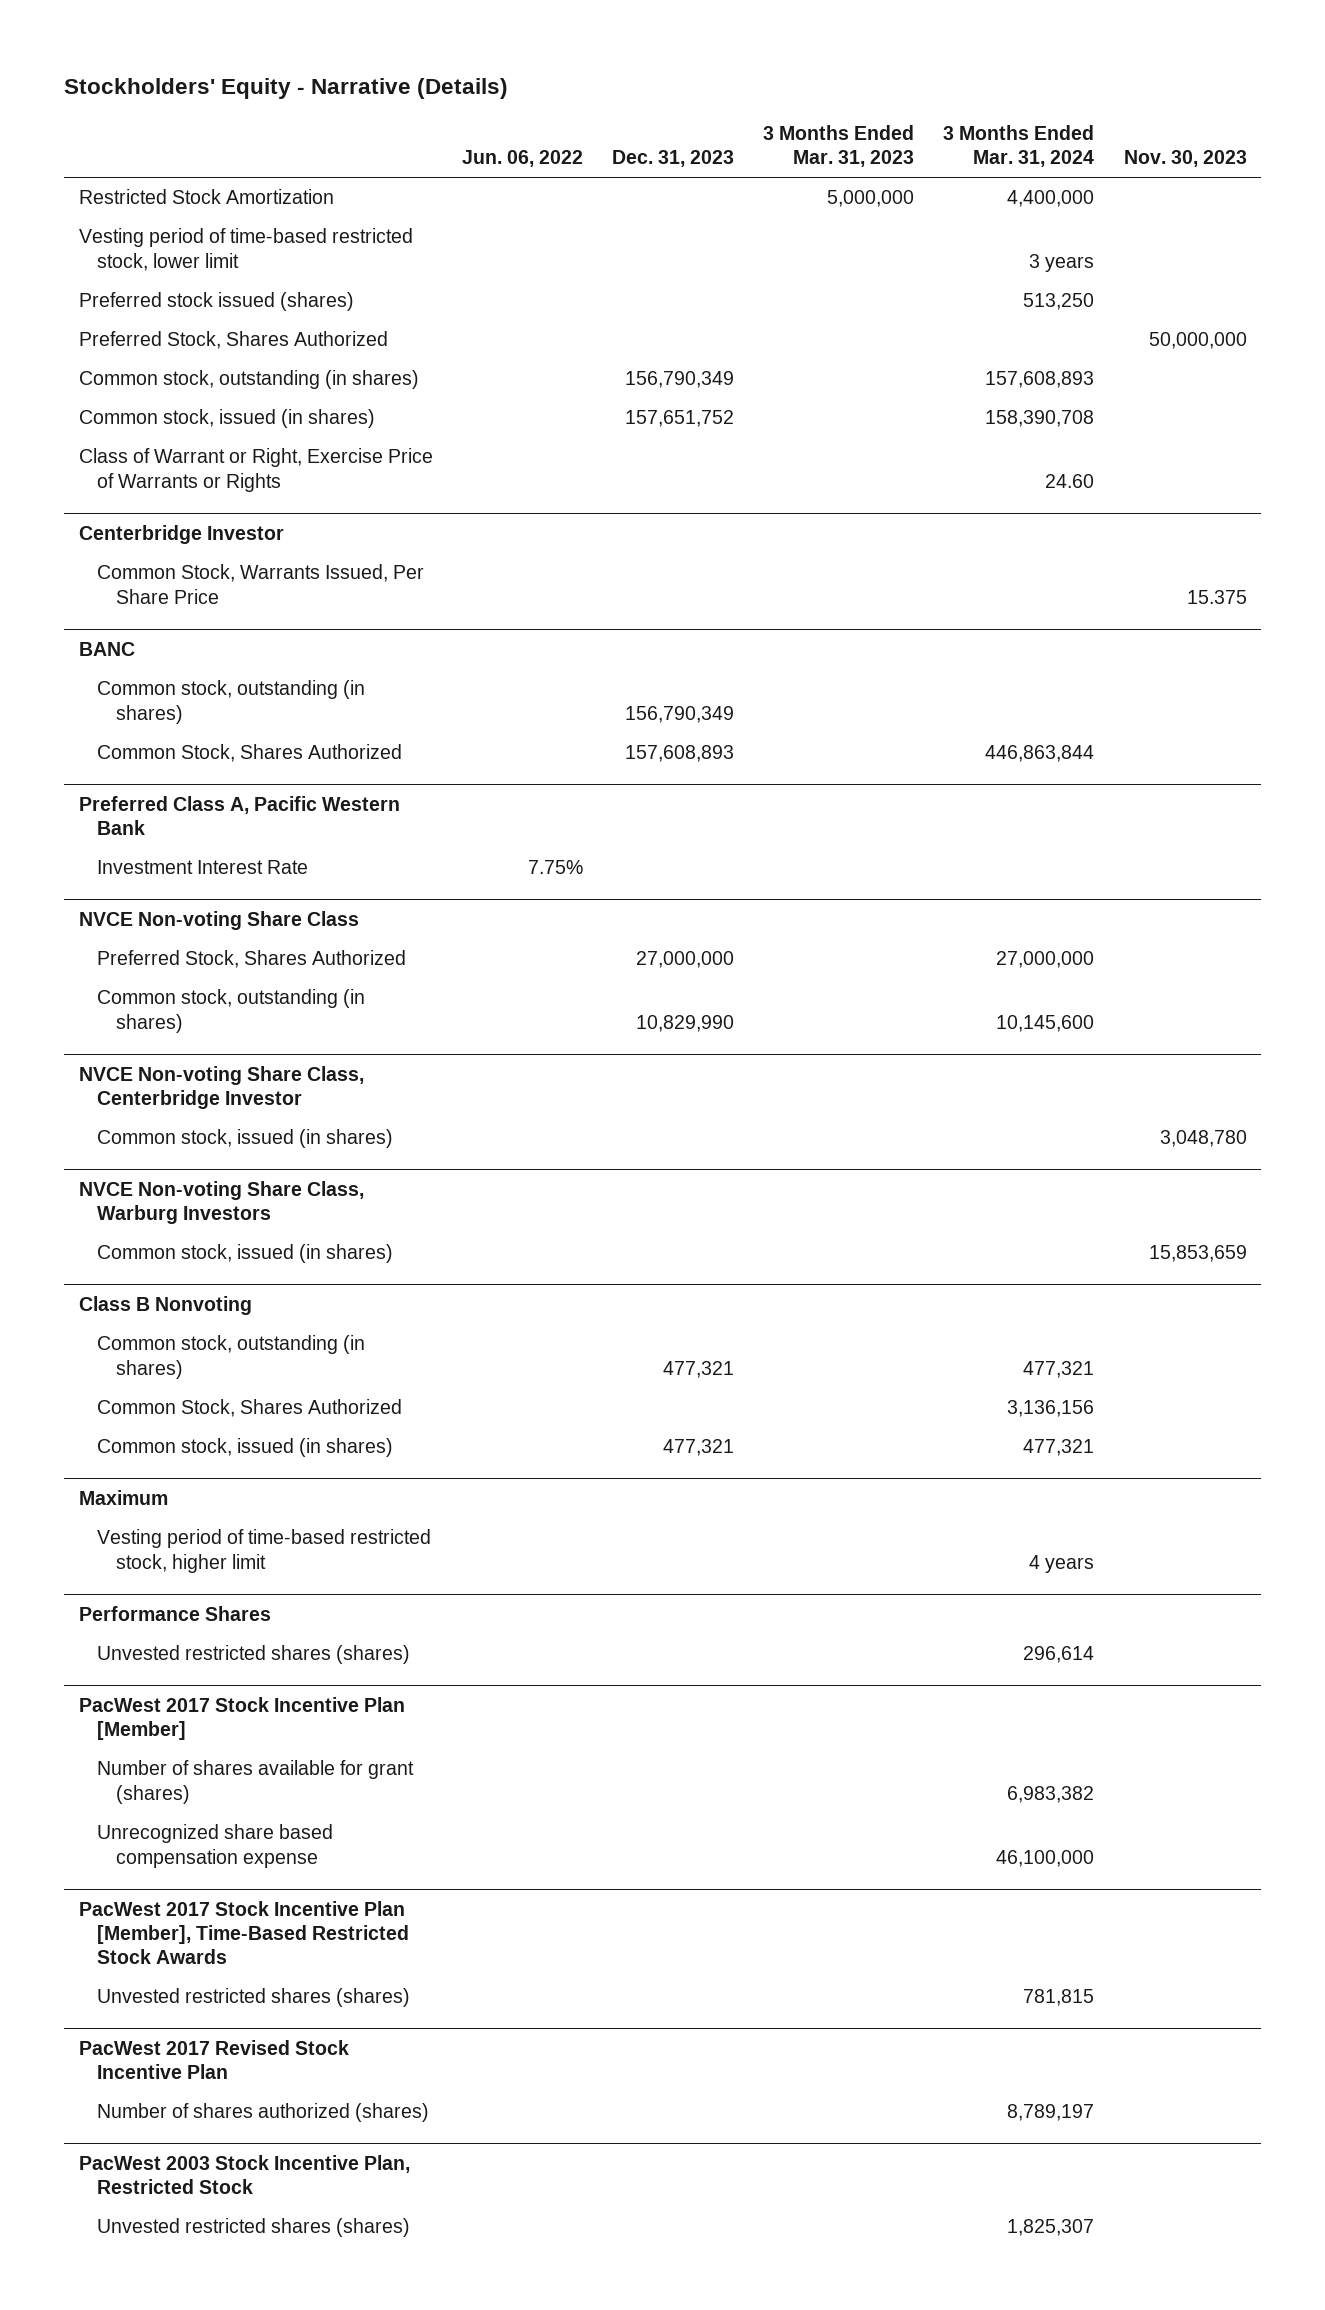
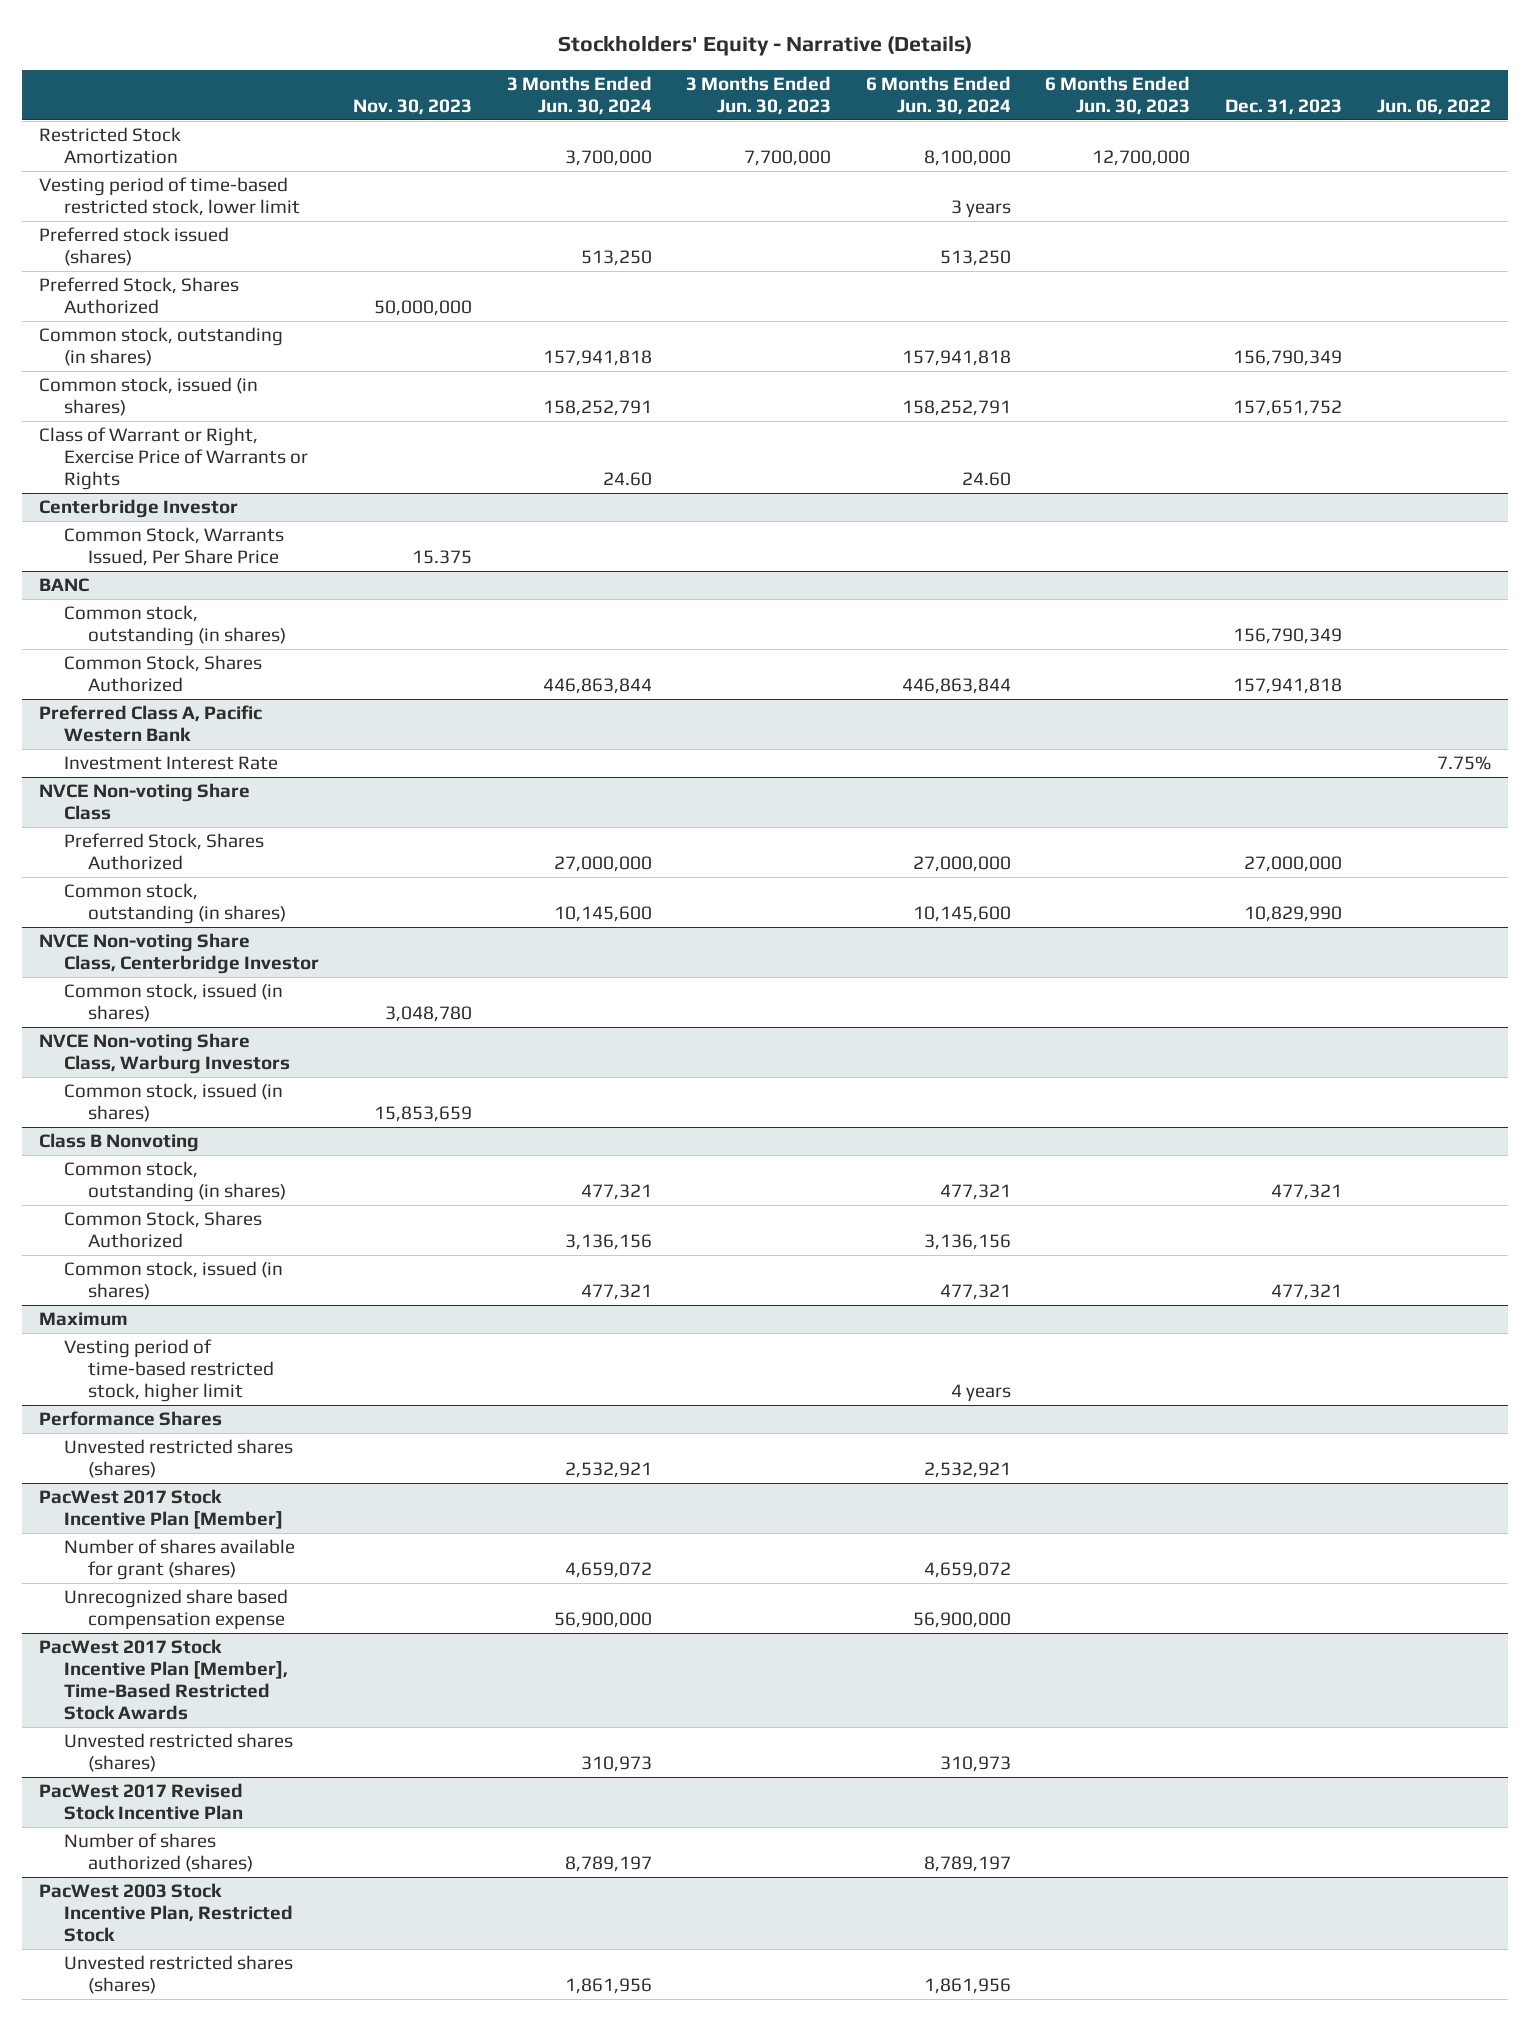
[763,124,915,168] 3 Months Ended Mar. 31, 2023 -> none
[943,124,1095,168] 3 Months Ended Mar. 31, 2024 -> none
none -> [506,76,652,115] 3 Months Ended Jun. 30, 2024
none -> [686,76,832,115] 3 Months Ended Jun. 30, 2023
none -> [865,76,1011,115] 6 Months Ended Jun. 30, 2024
none -> [1045,76,1191,115] 6 Months Ended Jun. 30, 2023
[624,745,734,763] 157,608,893 -> [1233,677,1343,694] 157,941,818

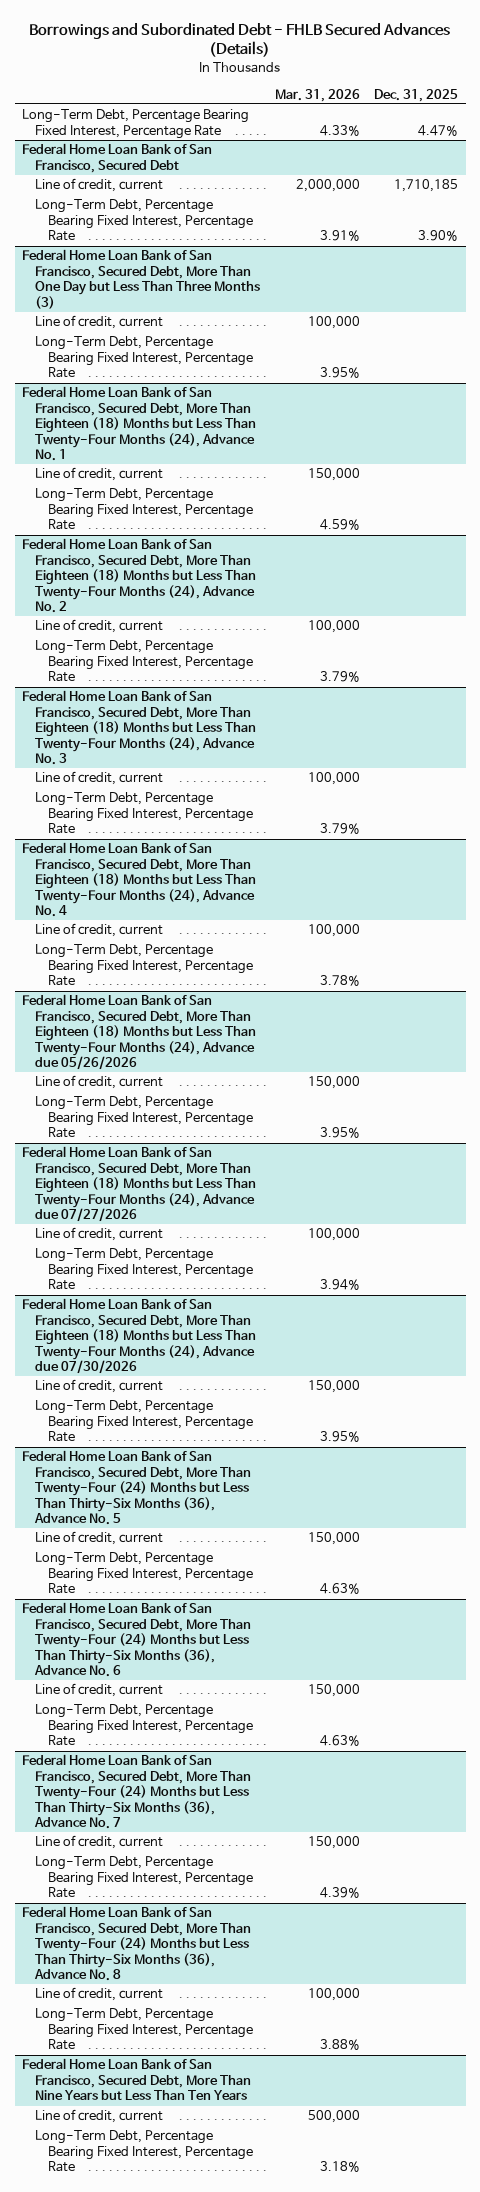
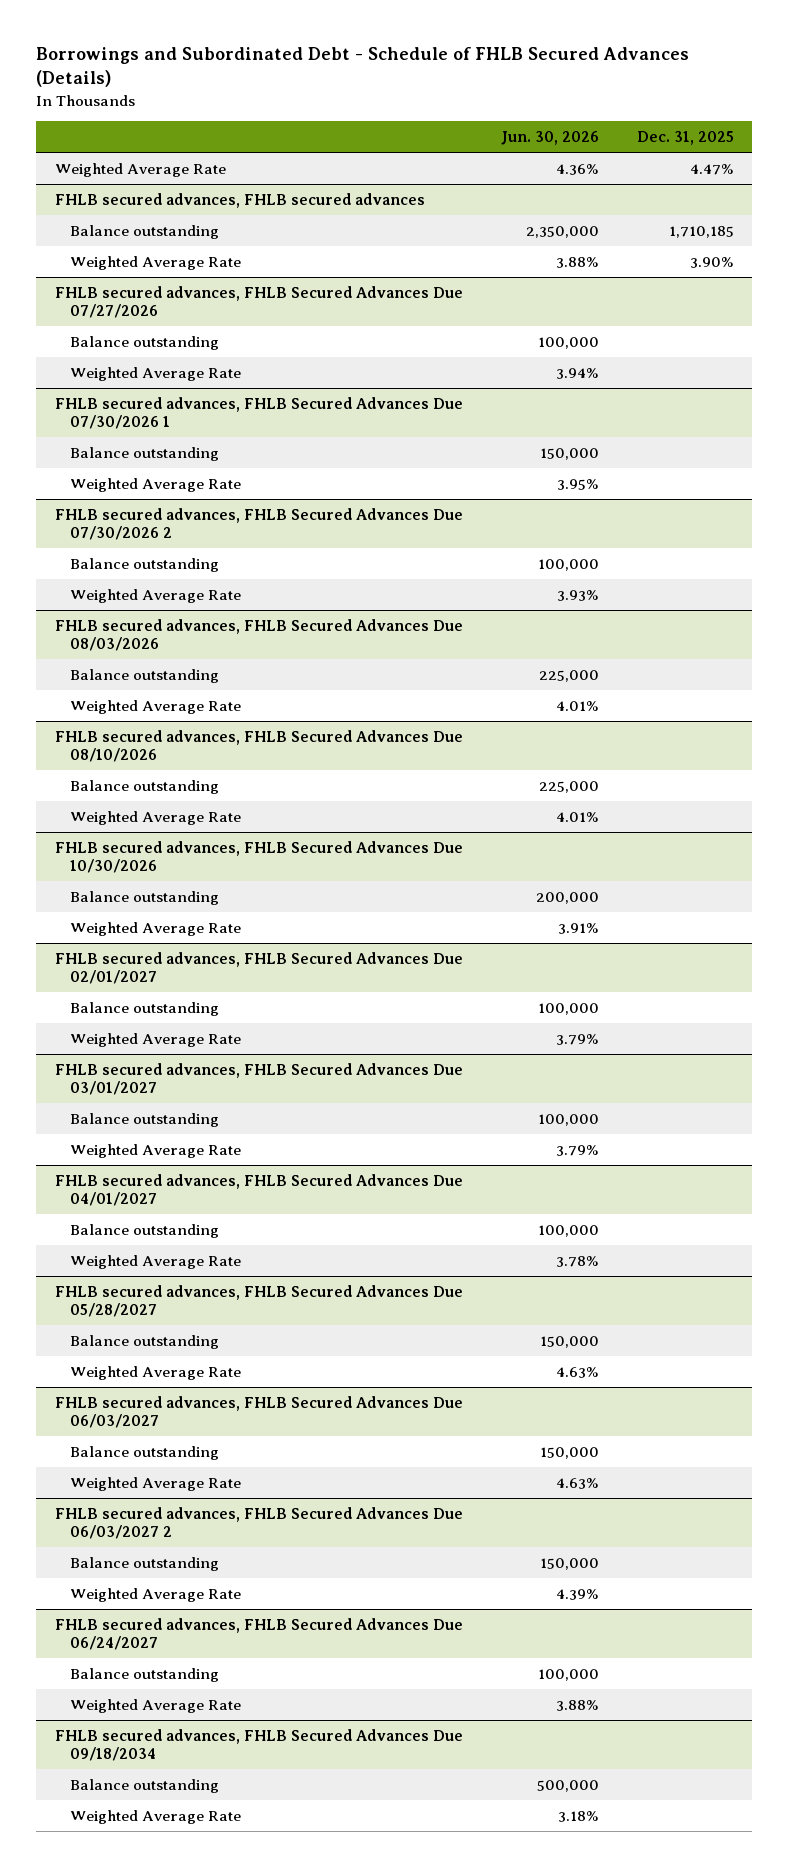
[29,22,451,58] Borrowings and Subordinated Debt - FHLB Secured Advances (Details) -> [35,47,689,88] Borrowings and Subordinated Debt - Schedule of FHLB Secured Advances (Details)
[274,88,360,102] Mar. 31, 2026 -> none
none -> [500,131,599,146] Jun. 30, 2026
[22,143,213,173] Federal Home Loan Bank of San Francisco, Secured Debt -> none
[34,178,163,193] Line of credit, current -> none
[34,199,253,242] Long-Term Debt, Percentage Bearing Fixed Interest, Percentage Rate -> none
[22,249,260,309] Federal Home Loan Bank of San Francisco, Secured Debt, More Than One Day but Less Than Three Months (3) -> none
[34,315,163,330] Line of credit, current -> none
[34,336,253,379] Long-Term Debt, Percentage Bearing Fixed Interest, Percentage Rate -> none
[22,386,256,462] Federal Home Loan Bank of San Francisco, Secured Debt, More Than Eighteen (18) Months but Less Than Twenty-Four Months (24), Advance No. 1 -> none
[34,467,163,482] Line of credit, current -> none
[34,488,253,531] Long-Term Debt, Percentage Bearing Fixed Interest, Percentage Rate -> none
[22,538,256,614] Federal Home Loan Bank of San Francisco, Secured Debt, More Than Eighteen (18) Months but Less Than Twenty-Four Months (24), Advance No. 2 -> none
[34,619,163,634] Line of credit, current -> none
[34,640,253,683] Long-Term Debt, Percentage Bearing Fixed Interest, Percentage Rate -> none
[22,690,256,766] Federal Home Loan Bank of San Francisco, Secured Debt, More Than Eighteen (18) Months but Less Than Twenty-Four Months (24), Advance No. 3 -> none
[34,771,163,786] Line of credit, current -> none
[34,792,253,835] Long-Term Debt, Percentage Bearing Fixed Interest, Percentage Rate -> none
[22,842,256,918] Federal Home Loan Bank of San Francisco, Secured Debt, More Than Eighteen (18) Months but Less Than Twenty-Four Months (24), Advance No. 4 -> none
[34,923,163,938] Line of credit, current -> none
[34,944,253,987] Long-Term Debt, Percentage Bearing Fixed Interest, Percentage Rate -> none
[22,994,256,1071] Federal Home Loan Bank of San Francisco, Secured Debt, More Than Eighteen (18) Months but Less Than Twenty-Four Months (24), Advance due 05/26/2026 -> none
[34,1075,163,1090] Line of credit, current -> none
[34,1096,253,1139] Long-Term Debt, Percentage Bearing Fixed Interest, Percentage Rate -> none
[22,1146,256,1223] Federal Home Loan Bank of San Francisco, Secured Debt, More Than Eighteen (18) Months but Less Than Twenty-Four Months (24), Advance due 07/27/2026 -> none
[34,1227,163,1242] Line of credit, current -> none
[34,1248,253,1291] Long-Term Debt, Percentage Bearing Fixed Interest, Percentage Rate -> none
[22,1298,256,1375] Federal Home Loan Bank of San Francisco, Secured Debt, More Than Eighteen (18) Months but Less Than Twenty-Four Months (24), Advance due 07/30/2026 -> none
[34,1379,163,1394] Line of credit, current -> none
[34,1400,253,1443] Long-Term Debt, Percentage Bearing Fixed Interest, Percentage Rate -> none
[22,1450,251,1526] Federal Home Loan Bank of San Francisco, Secured Debt, More Than Twenty-Four (24) Months but Less Than Thirty-Six Months (36), Advance No. 5 -> none
[34,1531,163,1546] Line of credit, current -> none
[34,1552,253,1595] Long-Term Debt, Percentage Bearing Fixed Interest, Percentage Rate -> none
[22,1602,251,1678] Federal Home Loan Bank of San Francisco, Secured Debt, More Than Twenty-Four (24) Months but Less Than Thirty-Six Months (36), Advance No. 6 -> none
[34,1683,163,1698] Line of credit, current -> none
[34,1704,253,1747] Long-Term Debt, Percentage Bearing Fixed Interest, Percentage Rate -> none
[22,1754,251,1830] Federal Home Loan Bank of San Francisco, Secured Debt, More Than Twenty-Four (24) Months but Less Than Thirty-Six Months (36), Advance No. 7 -> none
[34,1835,163,1850] Line of credit, current -> none
[34,1856,253,1899] Long-Term Debt, Percentage Bearing Fixed Interest, Percentage Rate -> none
[22,1906,251,1982] Federal Home Loan Bank of San Francisco, Secured Debt, More Than Twenty-Four (24) Months but Less Than Thirty-Six Months (36), Advance No. 8 -> none
[34,1987,163,2002] Line of credit, current -> none
[34,2008,253,2051] Long-Term Debt, Percentage Bearing Fixed Interest, Percentage Rate -> none
[22,2058,251,2101] Federal Home Loan Bank of San Francisco, Secured Debt, More Than Nine Years but Less Than Ten Years -> none
[34,2109,163,2124] Line of credit, current -> none
[34,2130,253,2173] Long-Term Debt, Percentage Bearing Fixed Interest, Percentage Rate -> none
[22,109,250,139] Long-Term Debt, Percentage Bearing Fixed Interest, Percentage Rate -> [54,162,226,177] Weighted Average Rate
none -> [54,192,425,208] FHLB secured advances, FHLB secured advances
none -> [70,224,220,239] Balance outstanding
none -> [70,255,242,270] Weighted Average Rate
none -> [54,285,463,319] FHLB secured advances, FHLB Secured Advances Due 07/27/2026
none -> [70,335,220,350] Balance outstanding
none -> [70,366,242,381] Weighted Average Rate
none -> [54,396,463,430] FHLB secured advances, FHLB Secured Advances Due 07/30/2026 1
none -> [70,446,220,461] Balance outstanding
none -> [70,477,242,492] Weighted Average Rate
none -> [54,507,463,541] FHLB secured advances, FHLB Secured Advances Due 07/30/2026 2
none -> [70,557,220,572] Balance outstanding
none -> [70,588,242,603] Weighted Average Rate
none -> [54,618,463,652] FHLB secured advances, FHLB Secured Advances Due 08/03/2026
none -> [70,668,220,683] Balance outstanding
none -> [70,699,242,714] Weighted Average Rate
none -> [54,729,463,763] FHLB secured advances, FHLB Secured Advances Due 08/10/2026
none -> [70,779,220,794] Balance outstanding
none -> [70,810,242,825] Weighted Average Rate
none -> [54,840,463,874] FHLB secured advances, FHLB Secured Advances Due 10/30/2026
none -> [70,890,220,905] Balance outstanding
none -> [70,921,242,936] Weighted Average Rate
none -> [54,951,463,985] FHLB secured advances, FHLB Secured Advances Due 02/01/2027
none -> [70,1001,220,1016] Balance outstanding
none -> [70,1032,242,1047] Weighted Average Rate
none -> [54,1062,463,1096] FHLB secured advances, FHLB Secured Advances Due 03/01/2027
none -> [70,1112,220,1127] Balance outstanding
none -> [70,1143,242,1158] Weighted Average Rate
none -> [54,1173,463,1207] FHLB secured advances, FHLB Secured Advances Due 04/01/2027
none -> [70,1223,220,1238] Balance outstanding
none -> [70,1254,242,1269] Weighted Average Rate
none -> [54,1284,463,1318] FHLB secured advances, FHLB Secured Advances Due 05/28/2027
none -> [70,1334,220,1349] Balance outstanding
none -> [70,1365,242,1380] Weighted Average Rate
none -> [54,1395,463,1429] FHLB secured advances, FHLB Secured Advances Due 06/03/2027
none -> [70,1445,220,1460] Balance outstanding
none -> [70,1476,242,1491] Weighted Average Rate
none -> [54,1506,463,1540] FHLB secured advances, FHLB Secured Advances Due 06/03/2027 2
none -> [70,1556,220,1571] Balance outstanding
none -> [70,1587,242,1602] Weighted Average Rate
none -> [54,1617,463,1651] FHLB secured advances, FHLB Secured Advances Due 06/24/2027
none -> [70,1667,220,1682] Balance outstanding
none -> [70,1698,242,1713] Weighted Average Rate
none -> [54,1728,463,1762] FHLB secured advances, FHLB Secured Advances Due 09/18/2034
none -> [70,1778,220,1793] Balance outstanding
none -> [70,1809,242,1824] Weighted Average Rate

